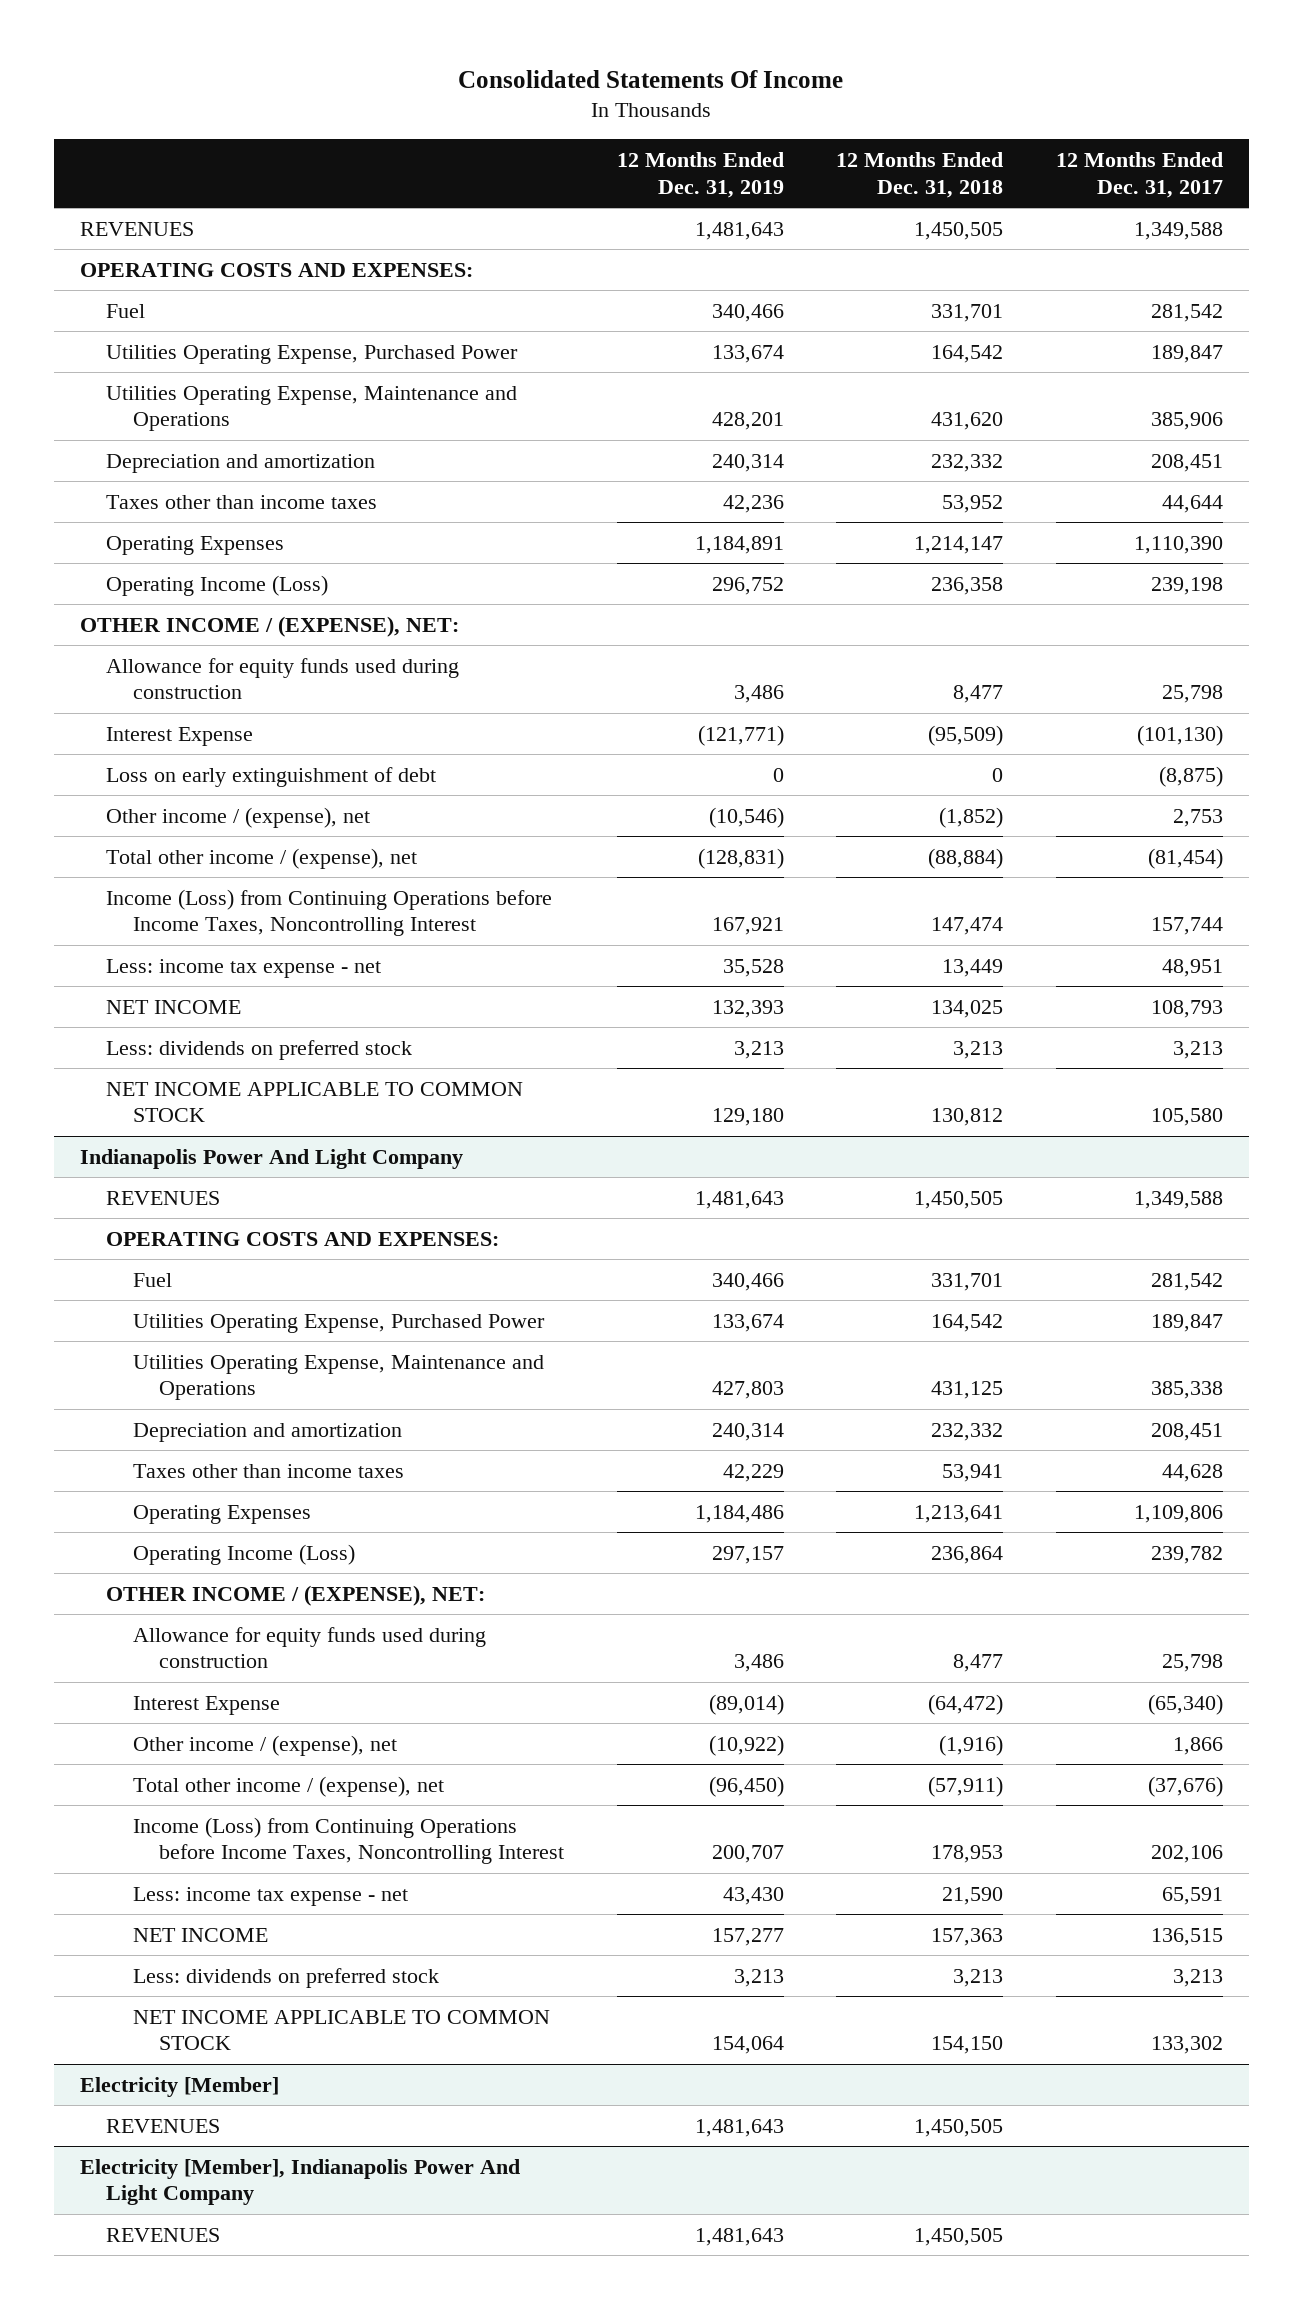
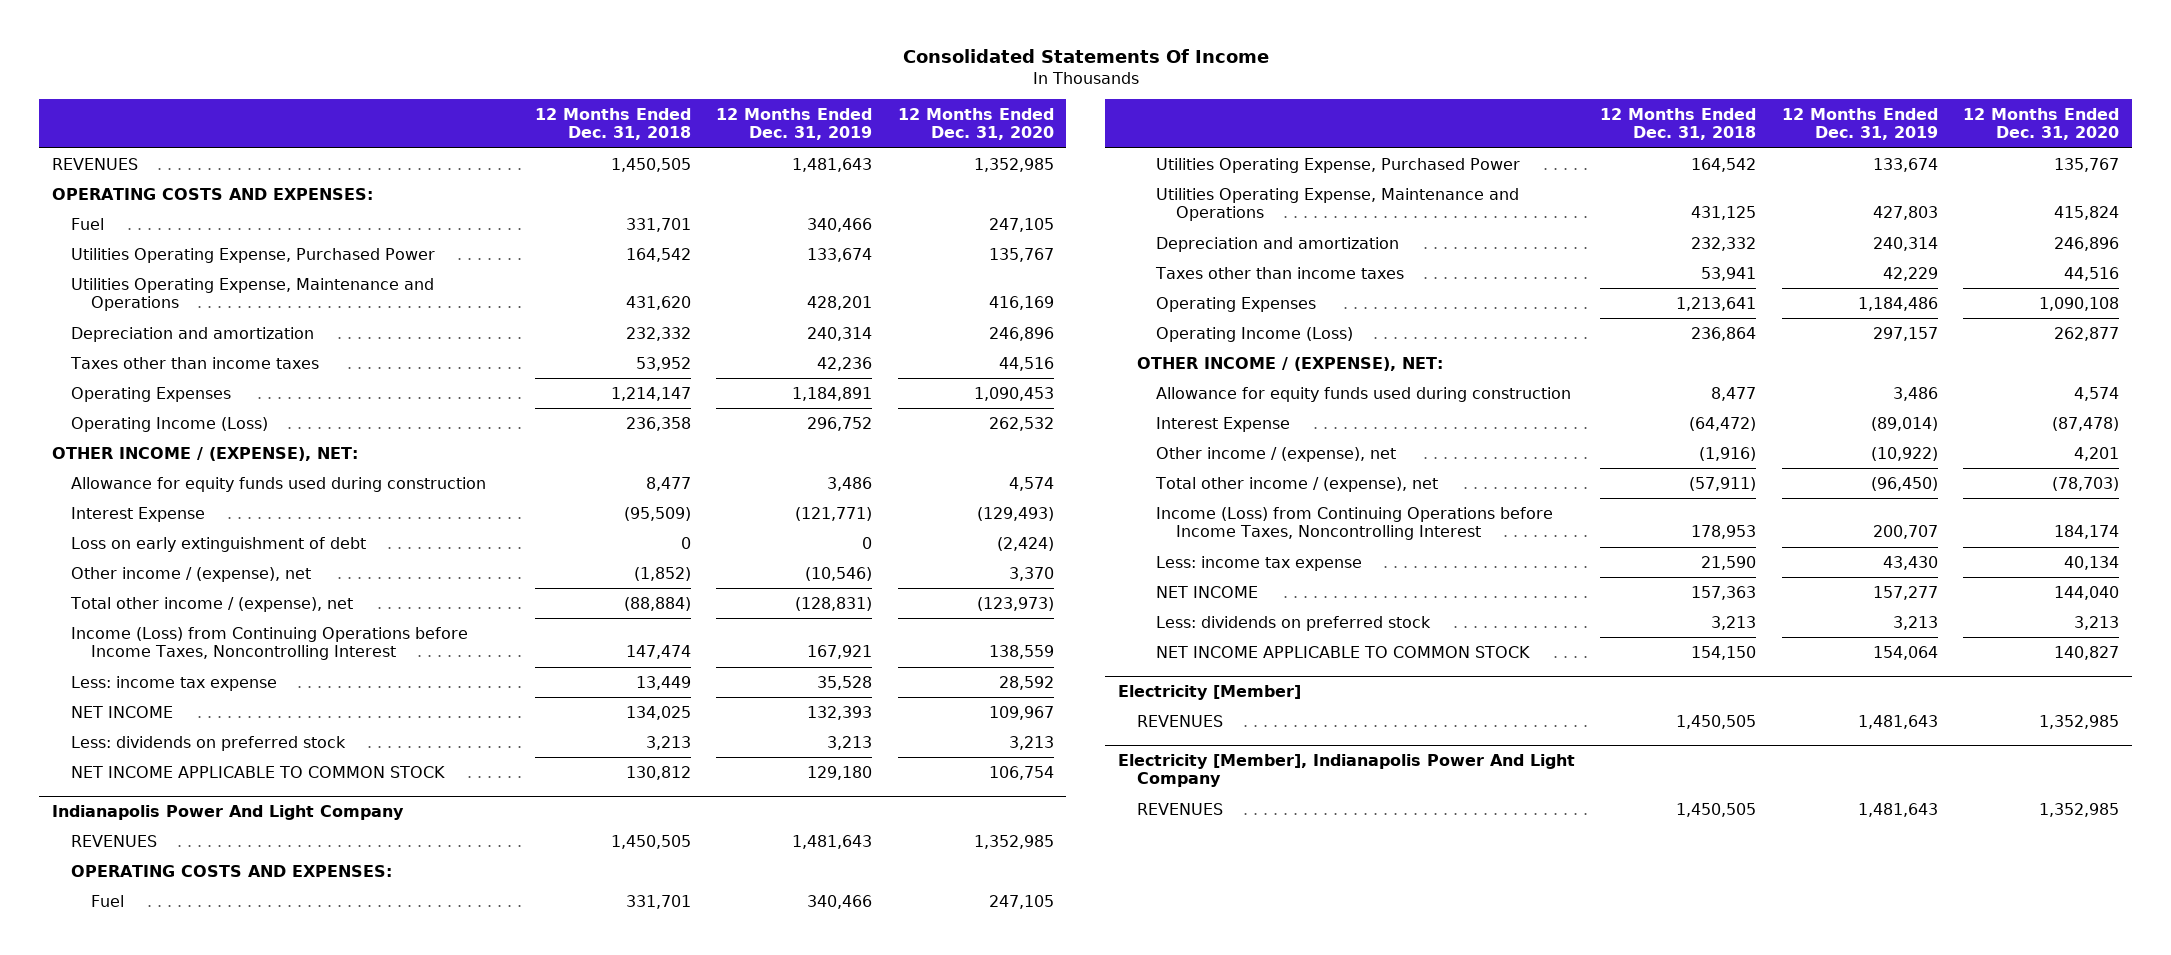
[1055,151,1223,198] 12 Months Ended Dec. 31, 2017 -> none
none -> [897,108,1054,141] 12 Months Ended Dec. 31, 2020
[106,958,382,978] Less: income tax expense - net -> [71,675,278,691] Less: income tax expense
[132,1886,408,1906] Less: income tax expense - net -> [1156,555,1363,571] Less: income tax expense

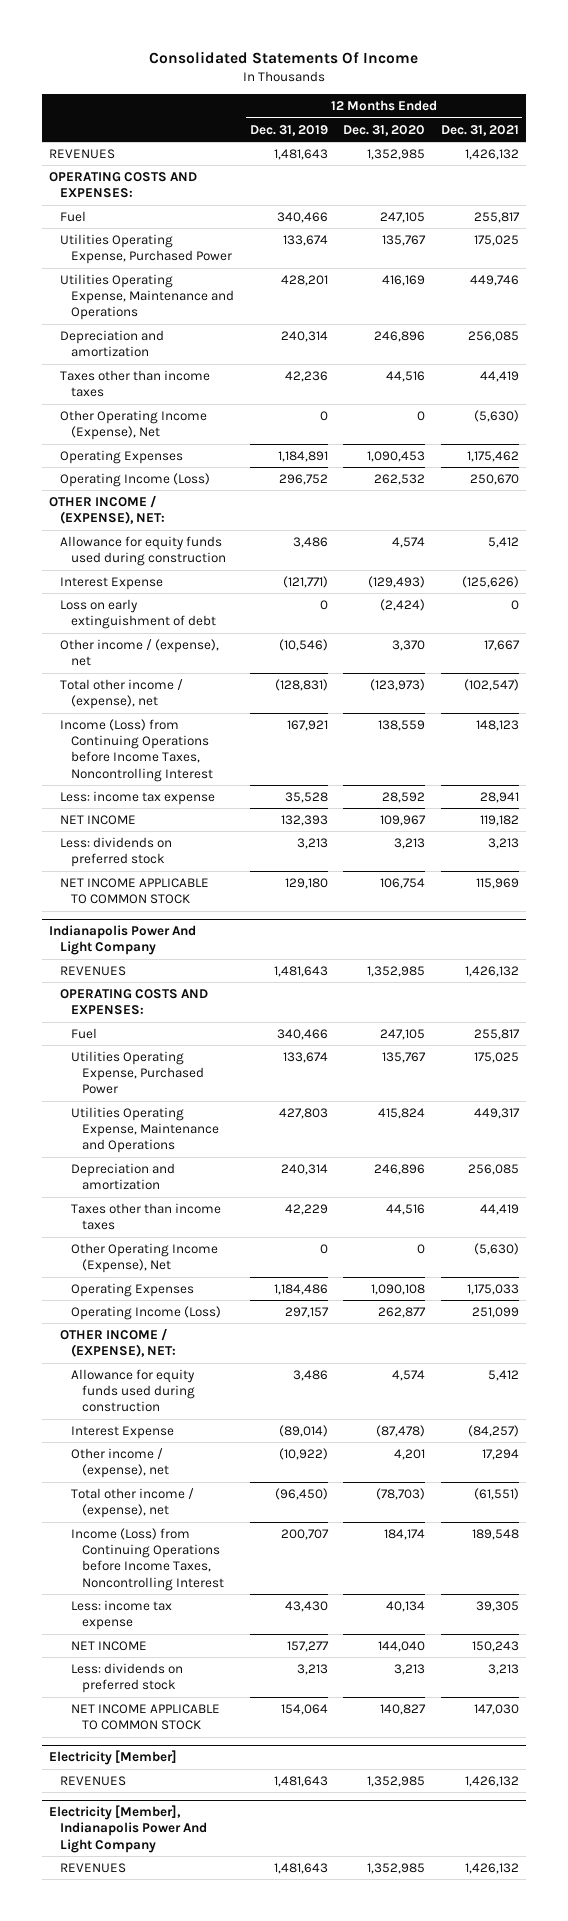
[534,108,691,141] 12 Months Ended Dec. 31, 2018 -> none
none -> [440,124,519,136] Dec. 31, 2021
none -> [60,409,208,441] Other Operating Income (Expense), Net
none -> [71,1242,219,1274] Other Operating Income (Expense), Net

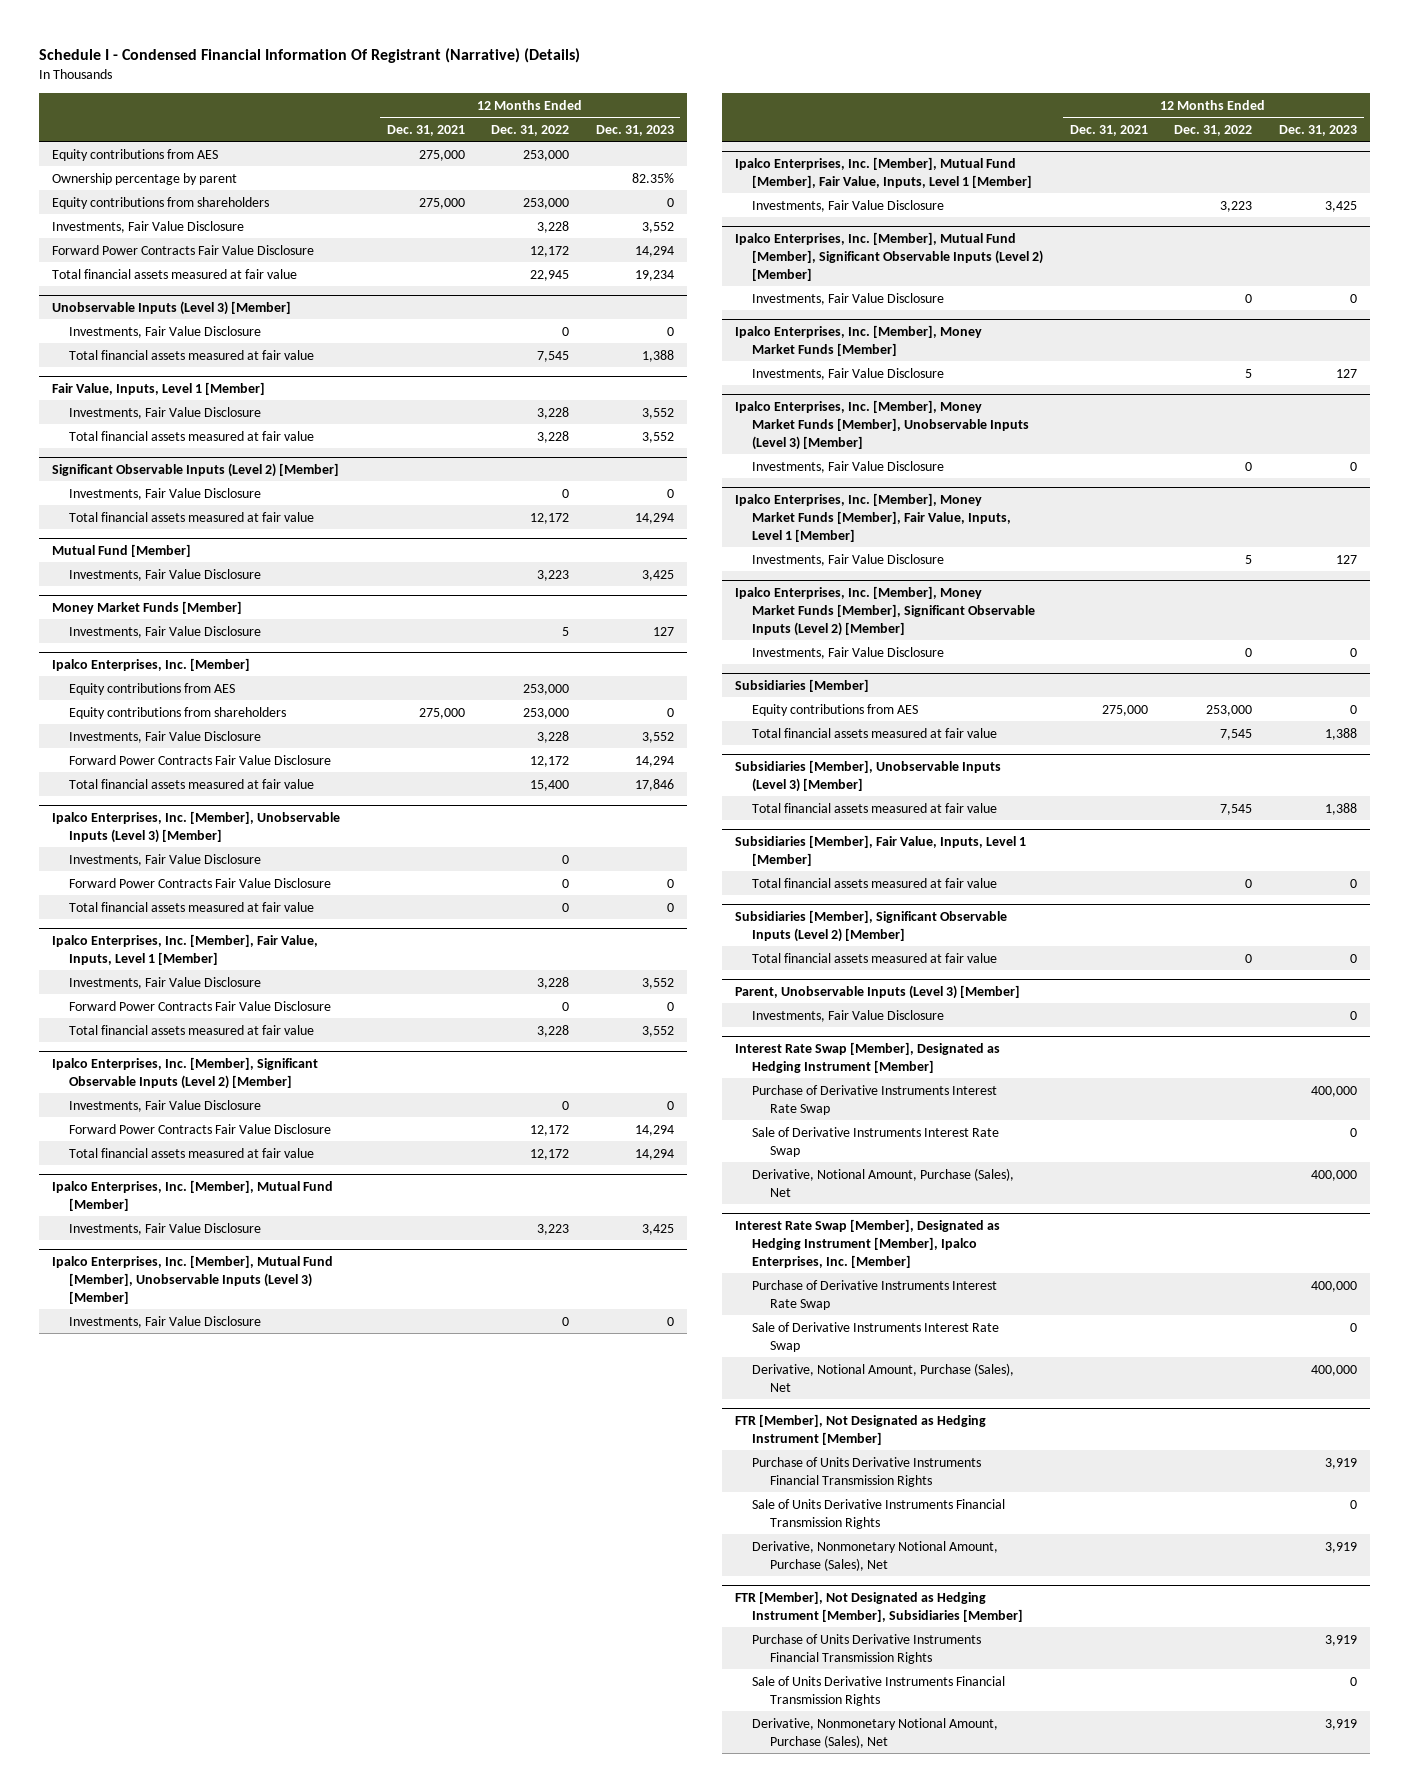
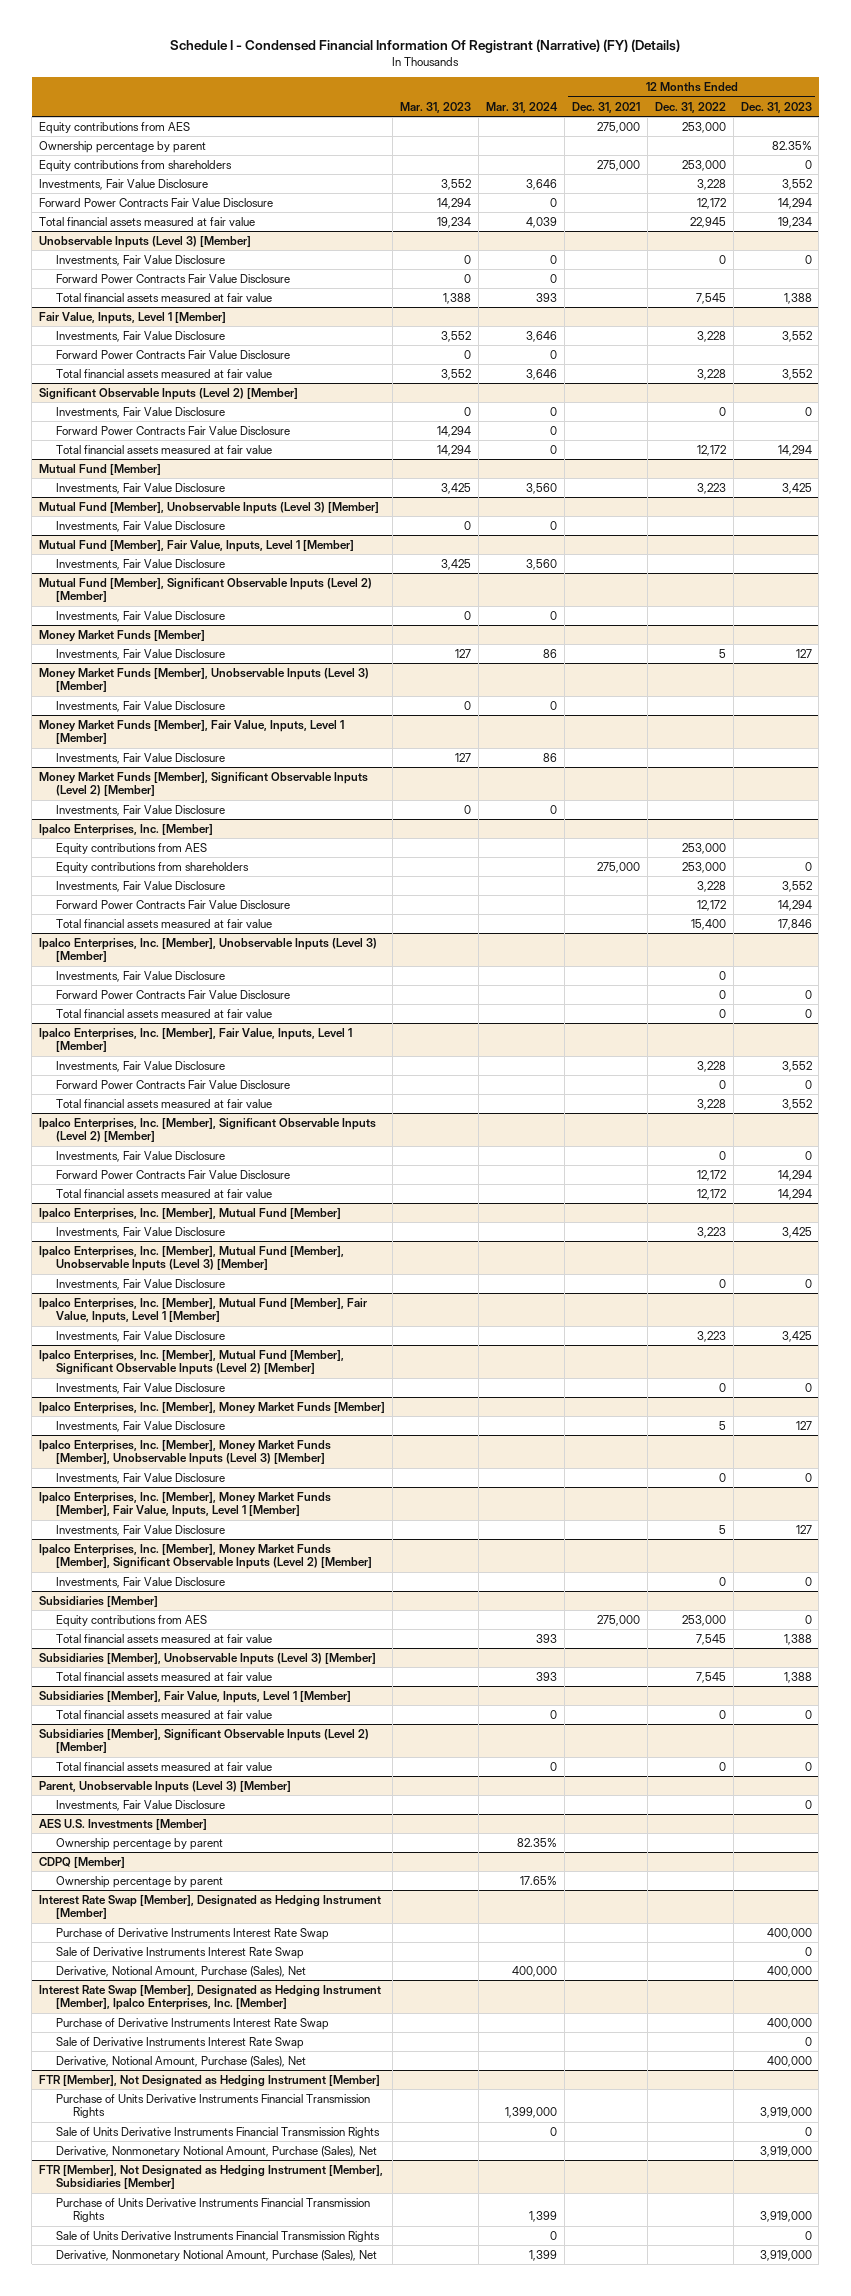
[38,48,580,64] Schedule I - Condensed Financial Information Of Registrant (Narrative) (Details) -> [170,39,681,54] Schedule I - Condensed Financial Information Of Registrant (Narrative) (FY) (Details)
none -> [400,101,472,113] Mar. 31, 2023
none -> [486,101,559,113] Mar. 31, 2024
none -> [56,273,291,283] Forward Power Contracts Fair Value Disclosure
none -> [56,349,291,359] Forward Power Contracts Fair Value Disclosure
none -> [56,425,291,435] Forward Power Contracts Fair Value Disclosure
none -> [39,501,380,514] Mutual Fund [Member], Unobservable Inputs (Level 3) [Member]
none -> [56,520,226,532] Investments, Fair Value Disclosure
none -> [39,539,355,552] Mutual Fund [Member], Fair Value, Inputs, Level 1 [Member]
none -> [56,558,226,570] Investments, Fair Value Disclosure
none -> [39,577,373,603] Mutual Fund [Member], Significant Observable Inputs (Level 2) [Member]
none -> [56,610,226,622] Investments, Fair Value Disclosure
none -> [39,667,370,693] Money Market Funds [Member], Unobservable Inputs (Level 3) [Member]
none -> [56,700,226,712] Investments, Fair Value Disclosure
none -> [39,719,345,745] Money Market Funds [Member], Fair Value, Inputs, Level 1 [Member]
none -> [56,752,226,764] Investments, Fair Value Disclosure
none -> [39,771,369,797] Money Market Funds [Member], Significant Observable Inputs (Level 2) [Member]
none -> [56,804,226,816] Investments, Fair Value Disclosure
none -> [39,1818,208,1830] AES U.S. Investments [Member]
none -> [56,1837,224,1850] Ownership percentage by parent
none -> [39,1856,126,1868] CDPQ [Member]
none -> [56,1875,224,1888] Ownership percentage by parent
[1324,1457,1357,1469] 3,919 -> [759,2107,812,2119] 3,919,000
[1324,1541,1357,1553] 3,919 -> [759,2145,812,2157] 3,919,000
[1324,1634,1357,1646] 3,919 -> [759,2211,812,2223] 3,919,000
[1324,1718,1357,1730] 3,919 -> [759,2249,812,2261] 3,919,000

